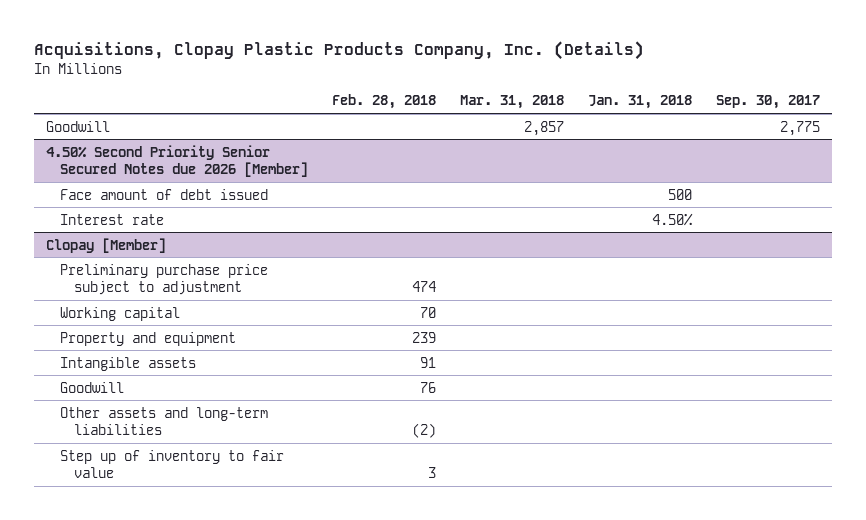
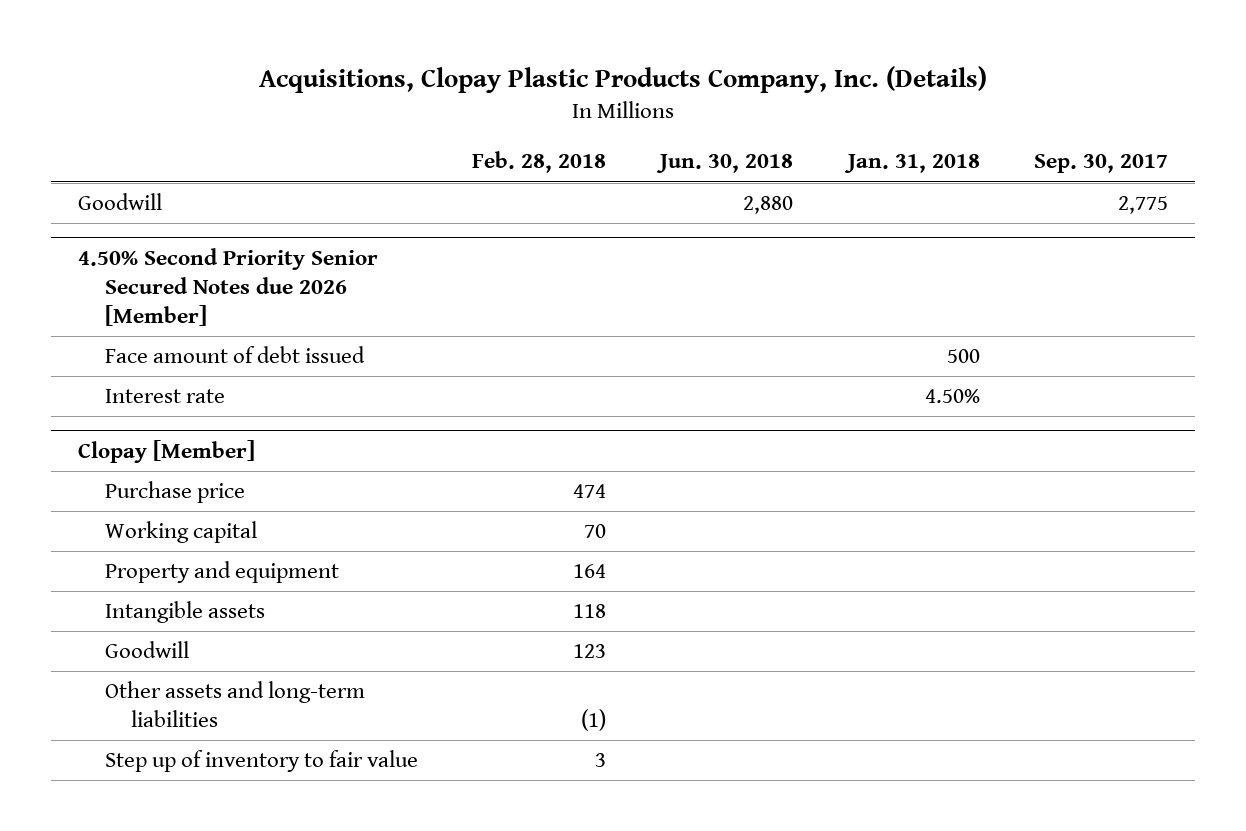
[460,95,565,110] Mar. 31, 2018 -> none
none -> [656,154,794,174] Jun. 30, 2018
[59,263,268,295] Preliminary purchase price subject to adjustment -> [104,481,245,504] Purchase price
[412,331,437,343] 239 -> [573,564,607,579] 164
[420,356,437,368] 91 -> [573,604,607,619] 118
[420,381,437,393] 76 -> [573,644,607,659] 123
[412,422,437,438] (2) -> [581,709,607,732] (1)

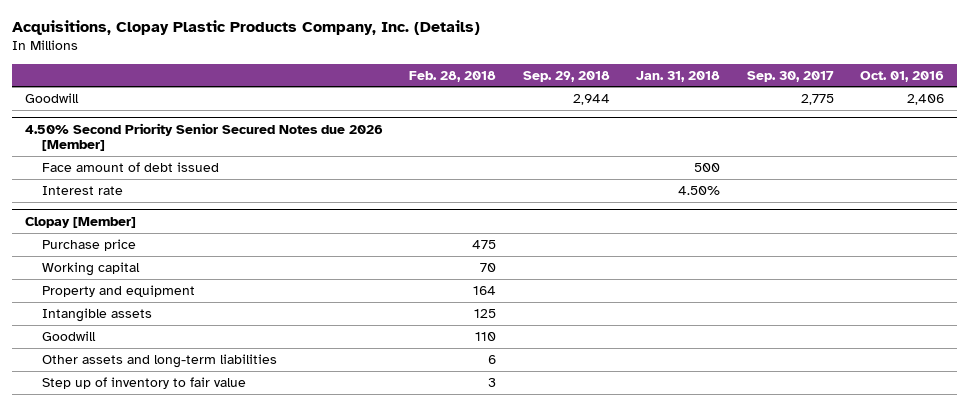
[656,154,794,174] Jun. 30, 2018 -> none
none -> [522,70,610,82] Sep. 29, 2018
none -> [860,70,945,82] Oct. 01, 2016
[573,484,607,499] 474 -> [472,239,497,249] 475
[573,604,607,619] 118 -> [474,308,497,318] 125
[573,644,607,659] 123 -> [475,331,497,341] 110
[581,709,607,732] (1) -> [488,354,497,364] 6

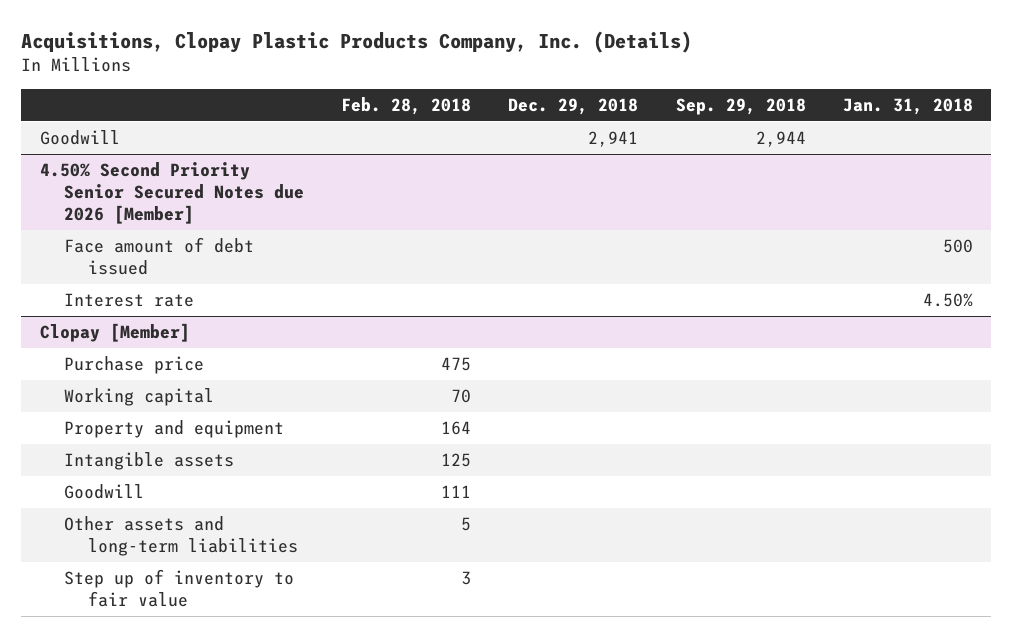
[746,70,834,82] Sep. 30, 2017 -> none
[860,70,945,82] Oct. 01, 2016 -> none
none -> [508,97,639,115] Dec. 29, 2018
[475,331,497,341] 110 -> [441,485,472,499] 111
[488,354,497,364] 6 -> [461,517,472,532] 5

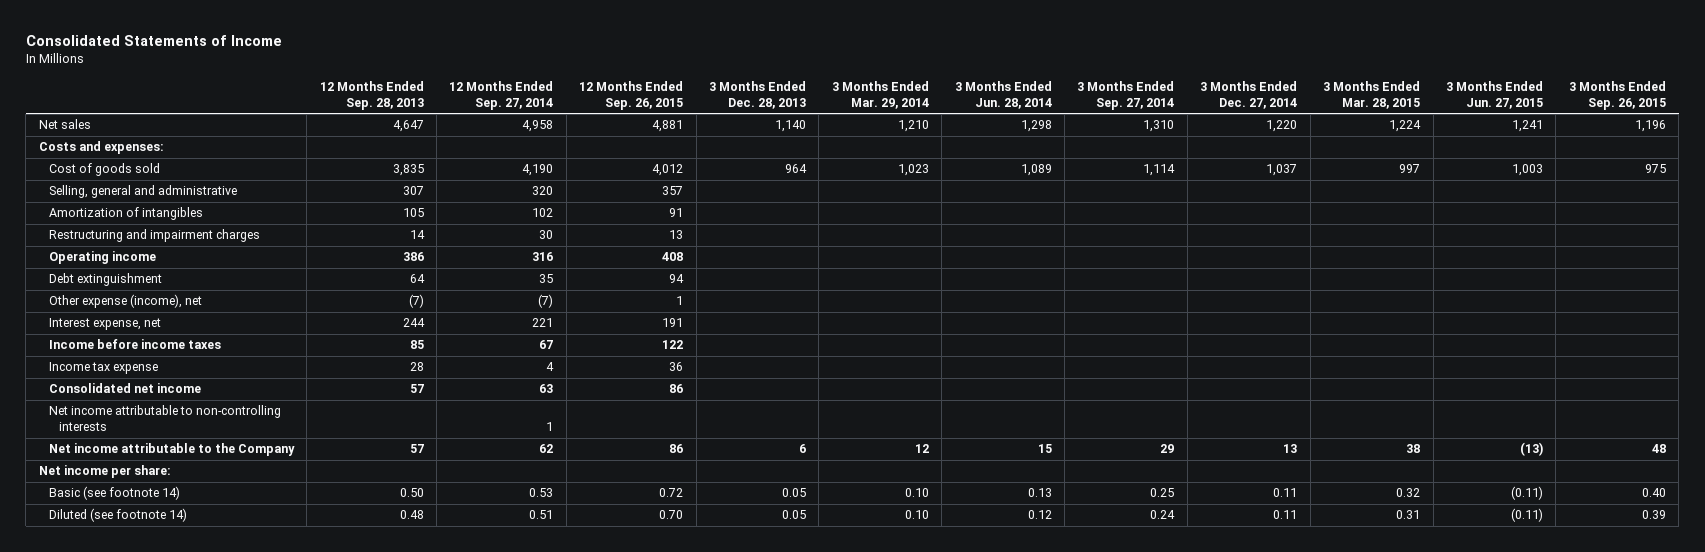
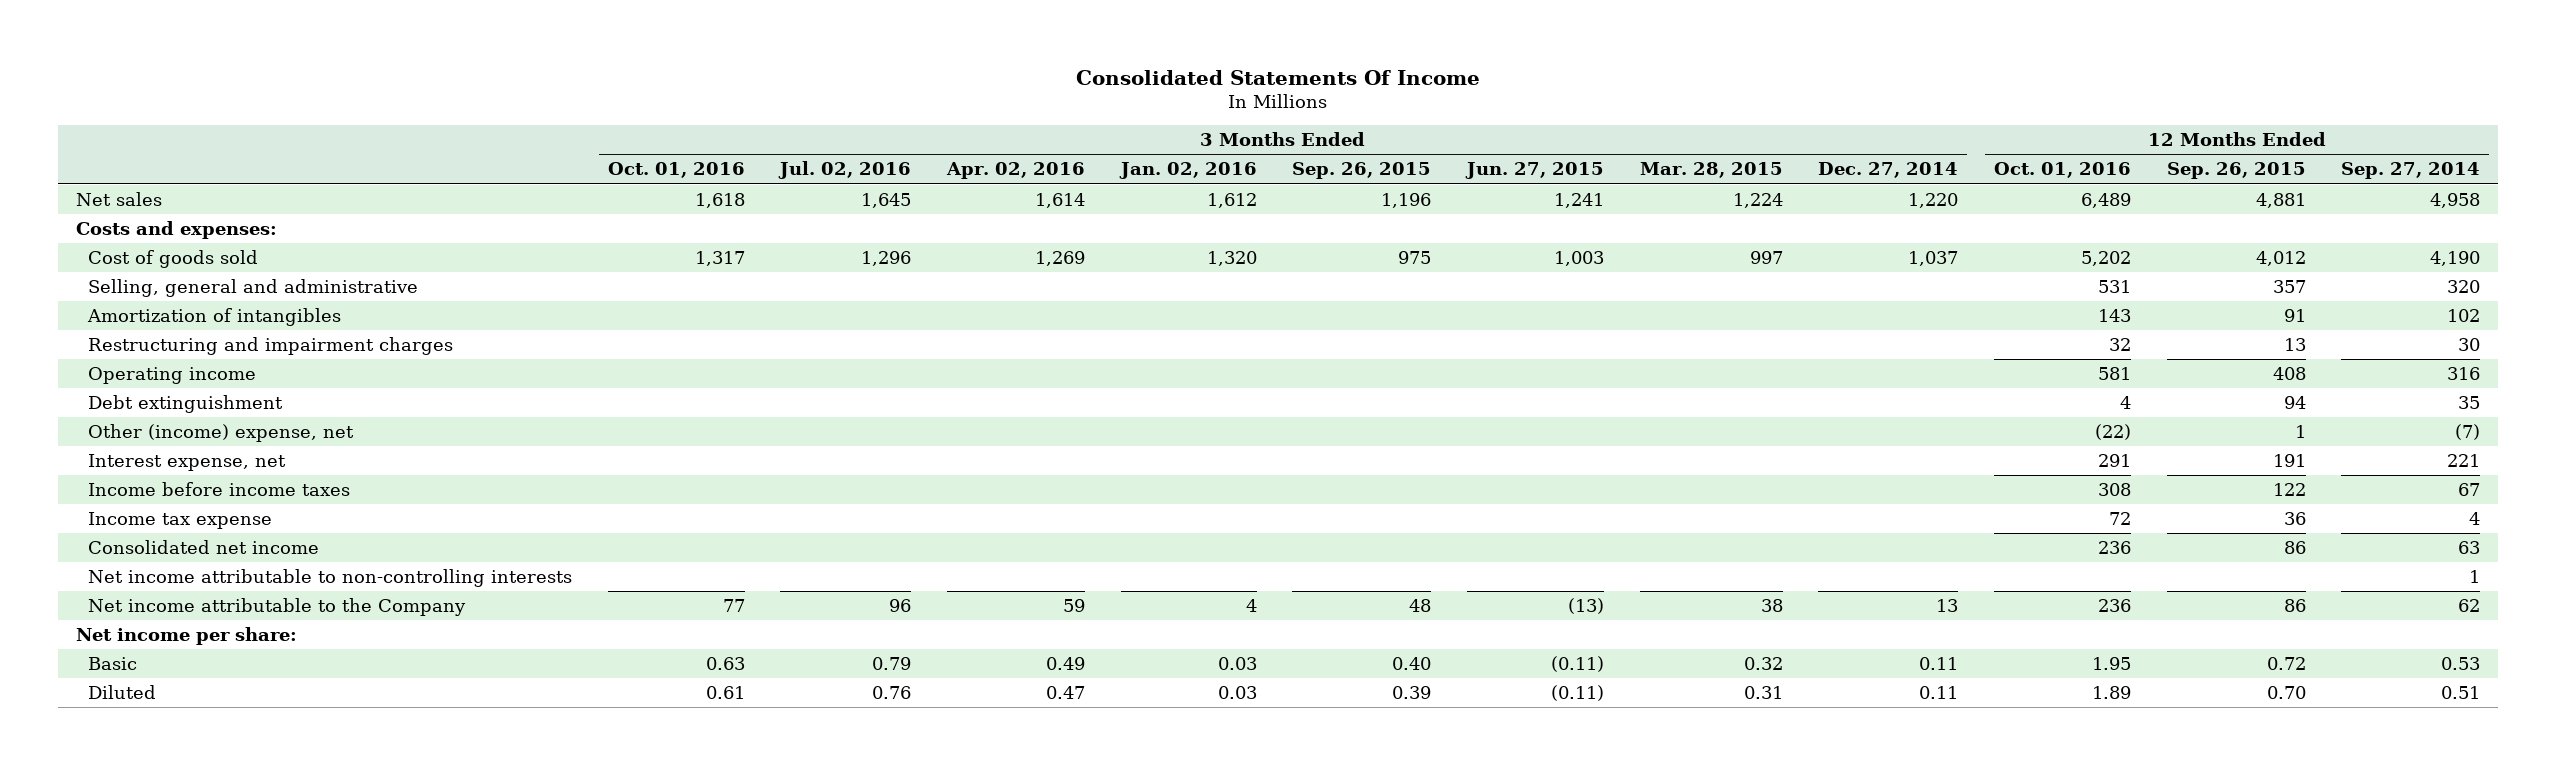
[25,34,282,46] Consolidated Statements of Income -> [1076,69,1481,85] Consolidated Statements Of Income
[319,81,424,110] 12 Months Ended Sep. 28, 2013 -> none
[709,81,807,109] 3 Months Ended Dec. 28, 2013 -> none
[831,81,929,109] 3 Months Ended Mar. 29, 2014 -> none
[954,81,1052,109] 3 Months Ended Jun. 28, 2014 -> none
[1077,81,1175,110] 3 Months Ended Sep. 27, 2014 -> none
none -> [607,162,745,179] Oct. 01, 2016
none -> [778,161,912,180] Jul. 02, 2016
none -> [945,162,1085,180] Apr. 02, 2016
none -> [1118,162,1257,180] Jan. 02, 2016
none -> [1994,162,2132,179] Oct. 01, 2016
[48,294,202,309] Other expense (income), net -> [87,423,354,442] Other (income) expense, net
[48,486,180,501] Basic (see footnote 14) -> [87,656,137,670] Basic
[48,508,187,523] Diluted (see footnote 14) -> [87,684,156,699] Diluted

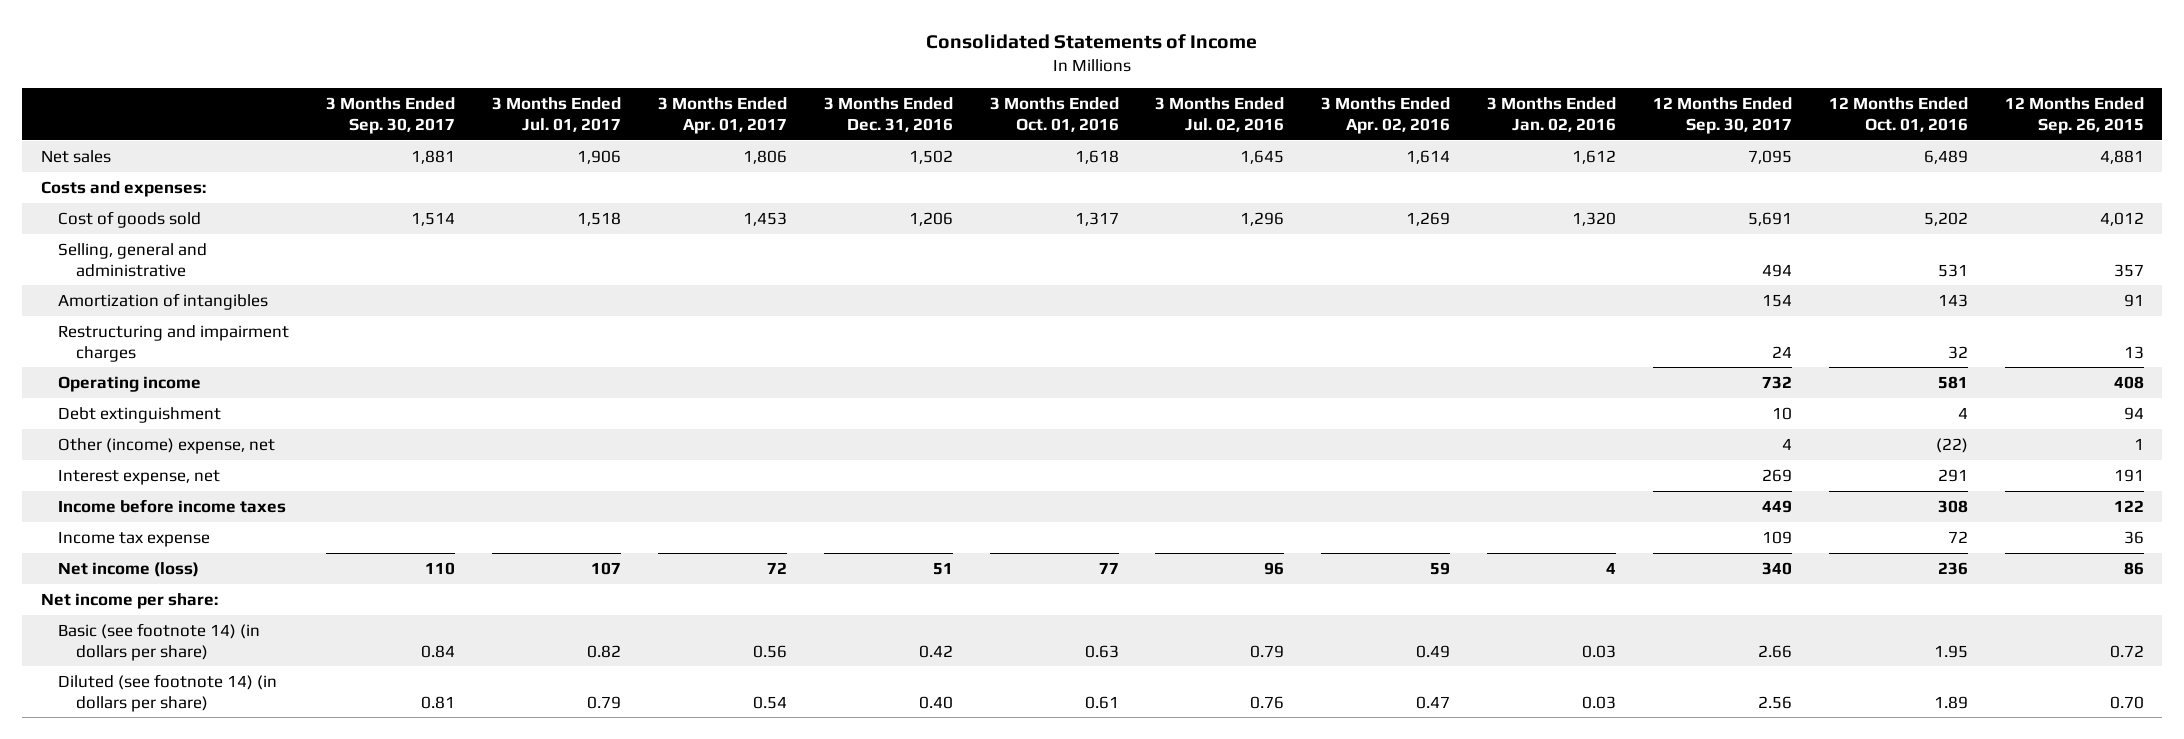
[1076,69,1481,85] Consolidated Statements Of Income -> [926,34,1258,50] Consolidated Statements of Income
[1292,162,1432,180] Sep. 26, 2015 -> none
[1465,162,1605,180] Jun. 27, 2015 -> none
[1639,162,1783,179] Mar. 28, 2015 -> none
[1818,162,1959,179] Dec. 27, 2014 -> none
[2341,162,2481,180] Sep. 27, 2014 -> none
none -> [326,96,456,134] 3 Months Ended Sep. 30, 2017
none -> [492,96,622,132] 3 Months Ended Jul. 01, 2017
none -> [657,96,787,134] 3 Months Ended Apr. 01, 2017
none -> [823,96,953,132] 3 Months Ended Dec. 31, 2016
none -> [1652,96,1792,134] 12 Months Ended Sep. 30, 2017
[87,539,319,554] Consolidated net income -> none
[87,568,572,587] Net income attributable to non-controlling interests -> none
[87,597,466,616] Net income attributable to the Company -> [58,561,200,577] Net income (loss)
[87,656,137,670] Basic -> [58,622,261,661] Basic (see footnote 14) (in dollars per share)
[87,684,156,699] Diluted -> [58,673,278,712] Diluted (see footnote 14) (in dollars per share)

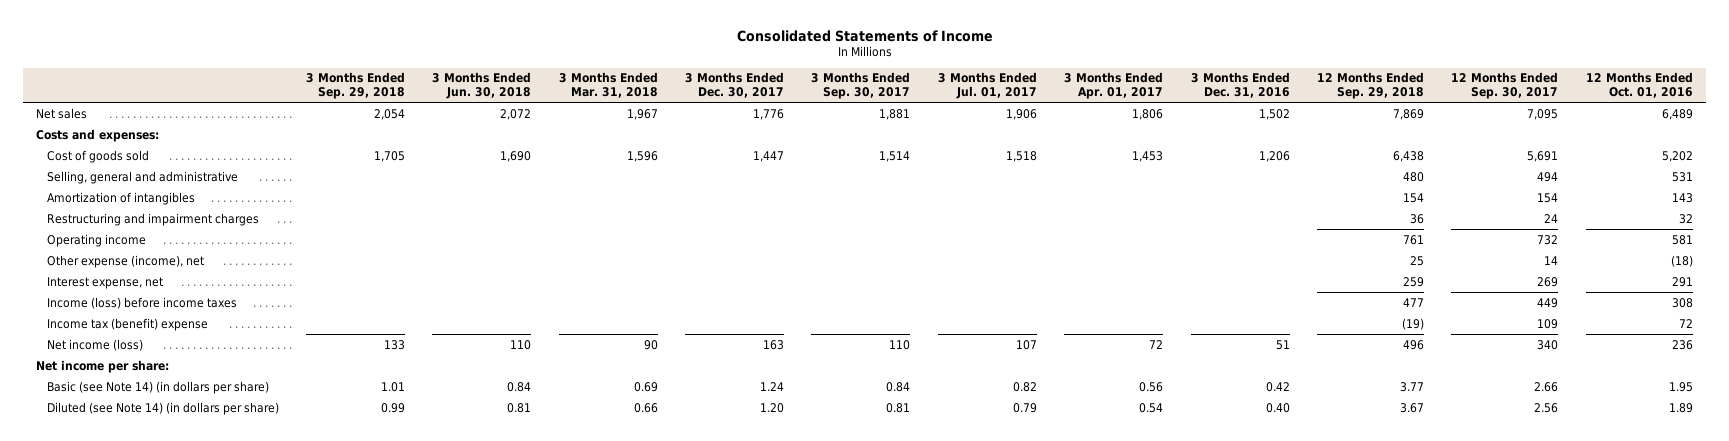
[989,96,1119,132] 3 Months Ended Oct. 01, 2016 -> none
[1155,96,1285,132] 3 Months Ended Jul. 02, 2016 -> none
[1321,96,1451,134] 3 Months Ended Apr. 02, 2016 -> none
[1487,96,1617,132] 3 Months Ended Jan. 02, 2016 -> none
[2004,96,2144,134] 12 Months Ended Sep. 26, 2015 -> none
none -> [305,72,405,100] 3 Months Ended Sep. 29, 2018
none -> [432,72,532,100] 3 Months Ended Jun. 30, 2018
none -> [558,72,658,99] 3 Months Ended Mar. 31, 2018
none -> [685,72,785,99] 3 Months Ended Dec. 30, 2017
none -> [1316,72,1424,100] 12 Months Ended Sep. 29, 2018
[58,406,222,423] Debt extinguishment -> none
[58,437,276,454] Other (income) expense, net -> [46,254,204,268] Other expense (income), net
[1781,437,1792,450] 4 -> [1544,255,1559,265] 14
[1935,437,1968,453] (22) -> [1670,254,1693,267] (18)
[58,498,287,513] Income before income taxes -> [46,296,237,309] Income (loss) before income taxes
[58,530,211,547] Income tax expense -> [46,317,208,331] Income tax (benefit) expense
[58,622,261,661] Basic (see footnote 14) (in dollars per share) -> [46,380,269,394] Basic (see Note 14) (in dollars per share)
[58,673,278,712] Diluted (see footnote 14) (in dollars per share) -> [46,401,279,415] Diluted (see Note 14) (in dollars per share)

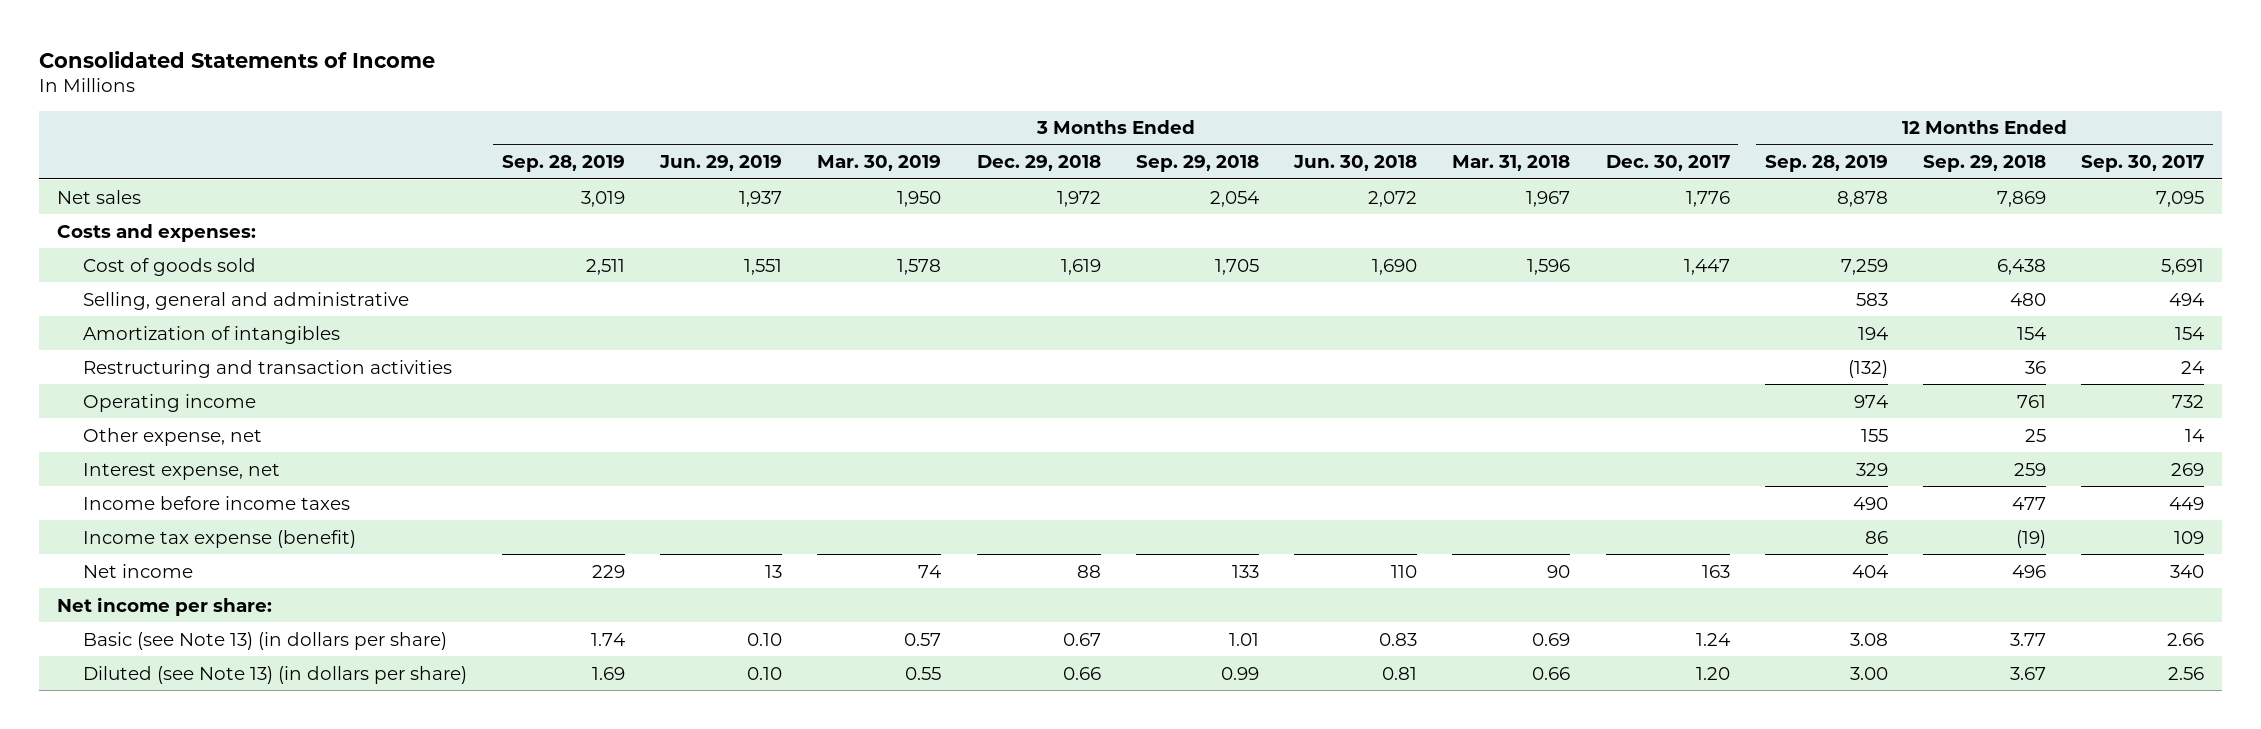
[811,72,911,100] 3 Months Ended Sep. 30, 2017 -> none
[937,72,1037,100] 3 Months Ended Jul. 01, 2017 -> none
[1064,72,1164,100] 3 Months Ended Apr. 01, 2017 -> none
[1190,72,1290,99] 3 Months Ended Dec. 31, 2016 -> none
[1585,72,1693,99] 12 Months Ended Oct. 01, 2016 -> none
none -> [501,155,625,173] Sep. 28, 2019
none -> [659,155,783,172] Jun. 29, 2019
none -> [817,155,942,172] Mar. 30, 2019
none -> [976,155,1101,172] Dec. 29, 2018
none -> [1764,155,1888,173] Sep. 28, 2019
[46,212,259,226] Restructuring and impairment charges -> [82,359,452,378] Restructuring and transaction activities
[46,254,204,268] Other expense (income), net -> [82,427,262,446] Other expense, net
[46,296,237,309] Income (loss) before income taxes -> [82,495,350,510] Income before income taxes
[46,317,208,331] Income tax (benefit) expense -> [82,529,356,548] Income tax expense (benefit)
[46,338,143,351] Net income (loss) -> [82,563,193,578] Net income
[46,380,269,394] Basic (see Note 14) (in dollars per share) -> [82,631,447,650] Basic (see Note 13) (in dollars per share)
[507,381,532,392] 0.84 -> [1379,632,1418,646] 0.83
[46,401,279,415] Diluted (see Note 14) (in dollars per share) -> [82,665,467,684] Diluted (see Note 13) (in dollars per share)

